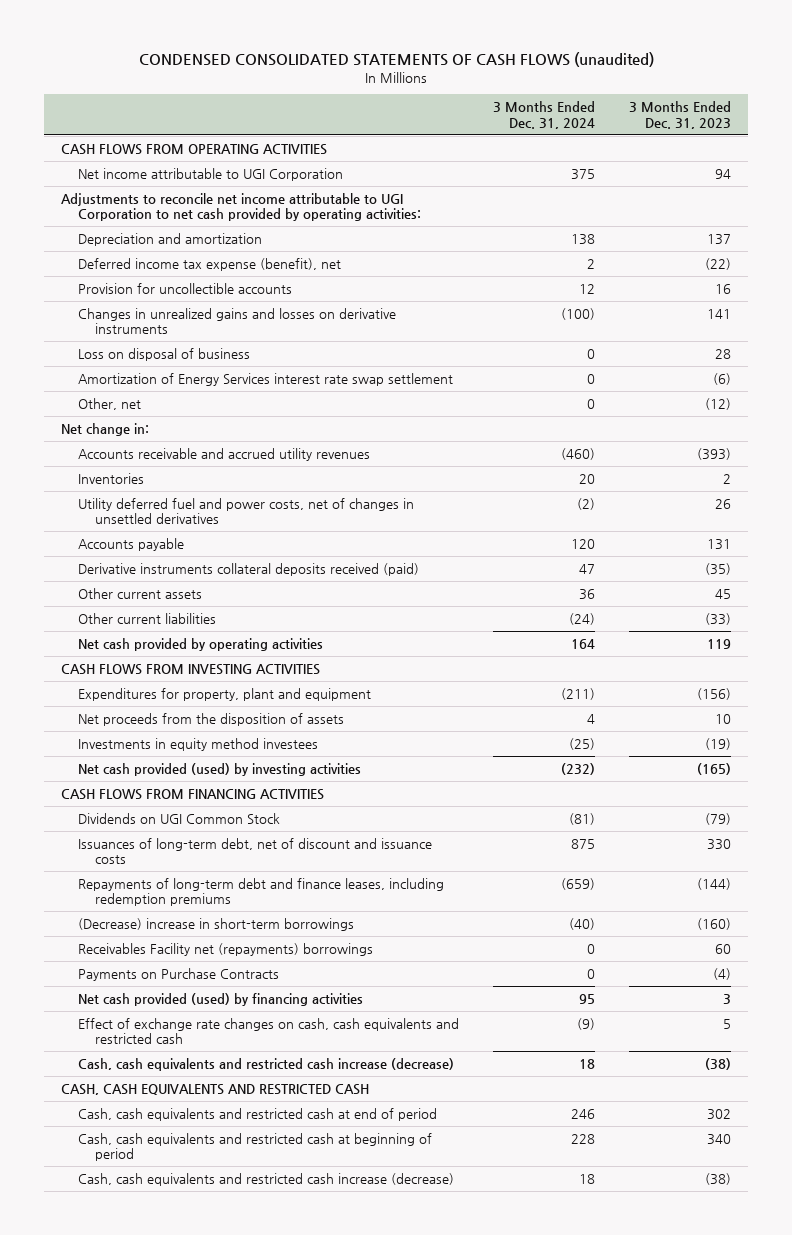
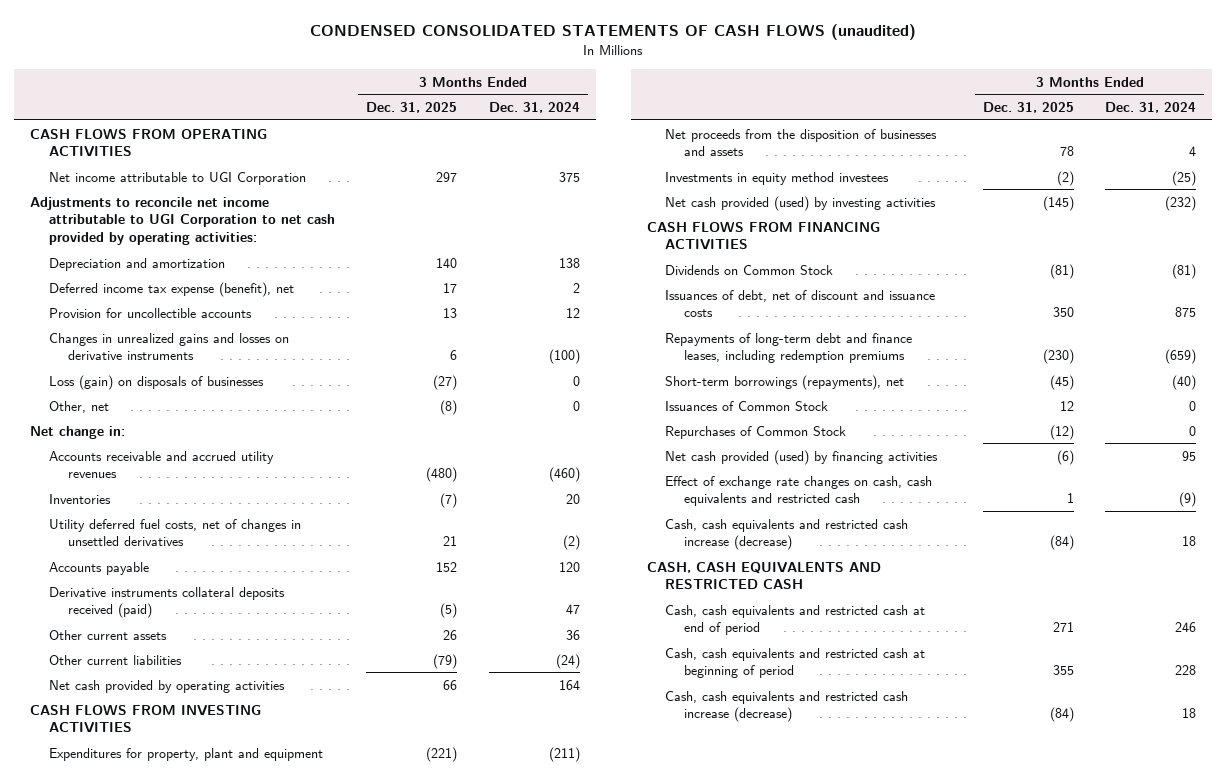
[628,101,731,129] 3 Months Ended Dec. 31, 2023 -> none
none -> [366,102,458,114] Dec. 31, 2025
[77,372,453,386] Amortization of Energy Services interest rate swap settlement -> none
[77,347,250,361] Loss on disposal of business -> [48,374,264,390] Loss (gain) on disposals of businesses
[77,497,414,525] Utility deferred fuel and power costs, net of changes in unsettled derivatives -> [48,518,301,547] Utility deferred fuel costs, net of changes in unsettled derivatives
[77,712,344,726] Net proceeds from the disposition of assets -> [665,128,938,157] Net proceeds from the disposition of businesses and assets
[77,812,280,824] Dividends on UGI Common Stock -> [665,264,834,275] Dividends on Common Stock
[77,837,432,865] Issuances of long-term debt, net of discount and issuance costs -> [665,289,936,318] Issuances of debt, net of discount and issuance costs
[77,942,373,956] Receivables Facility net (repayments) borrowings -> none
[77,967,279,981] Payments on Purchase Contracts -> none
[77,917,354,931] (Decrease) increase in short-term borrowings -> [665,374,905,390] Short-term borrowings (repayments), net
none -> [665,400,829,411] Issuances of Common Stock
none -> [665,425,847,439] Repurchases of Common Stock

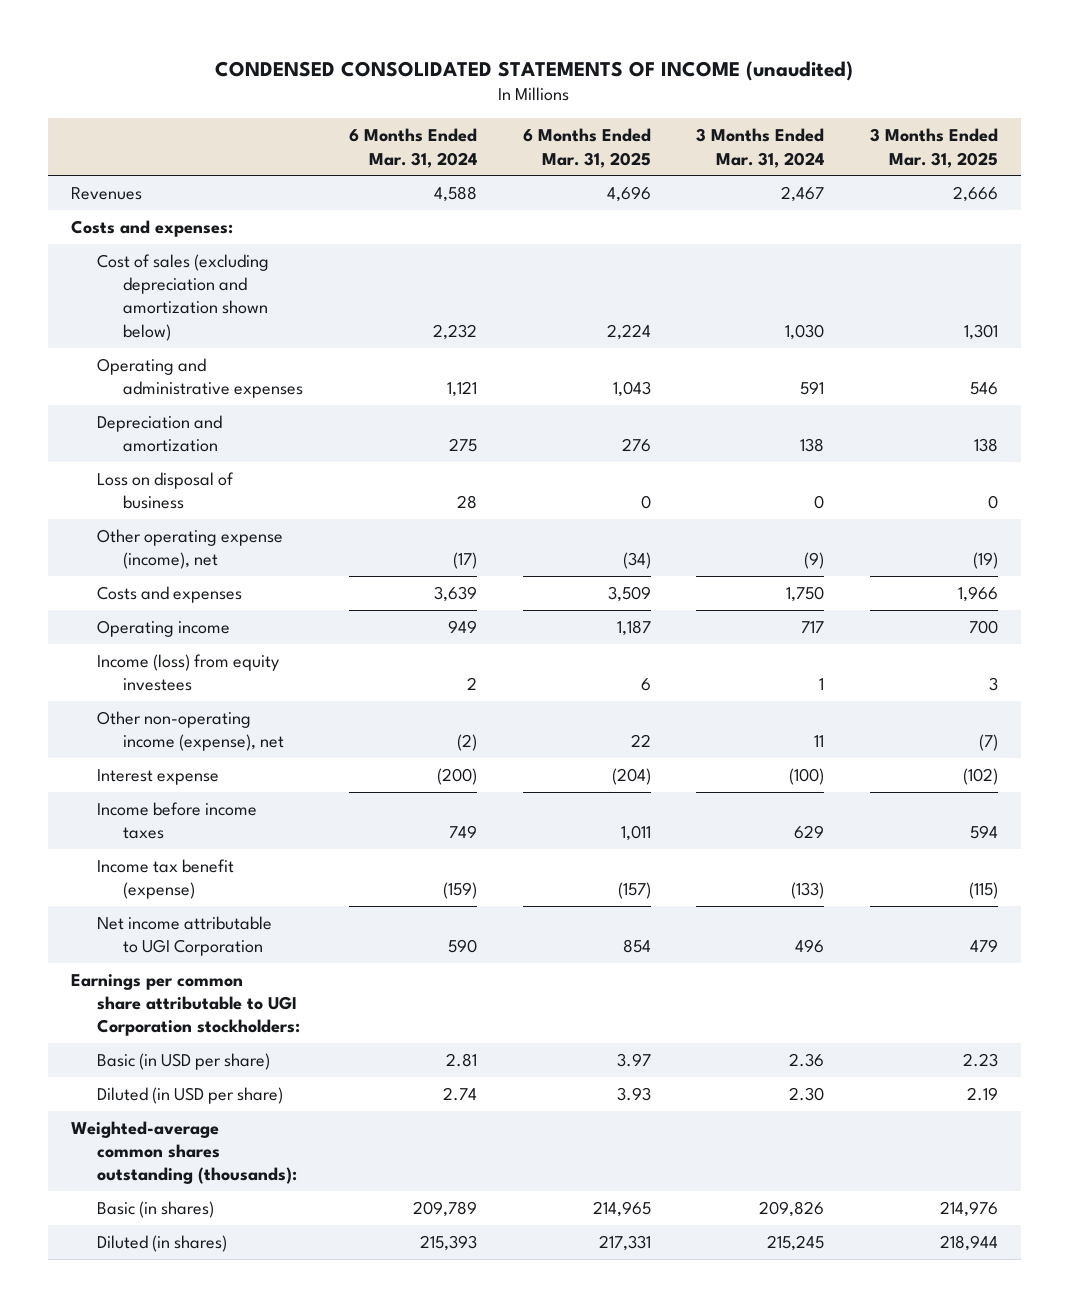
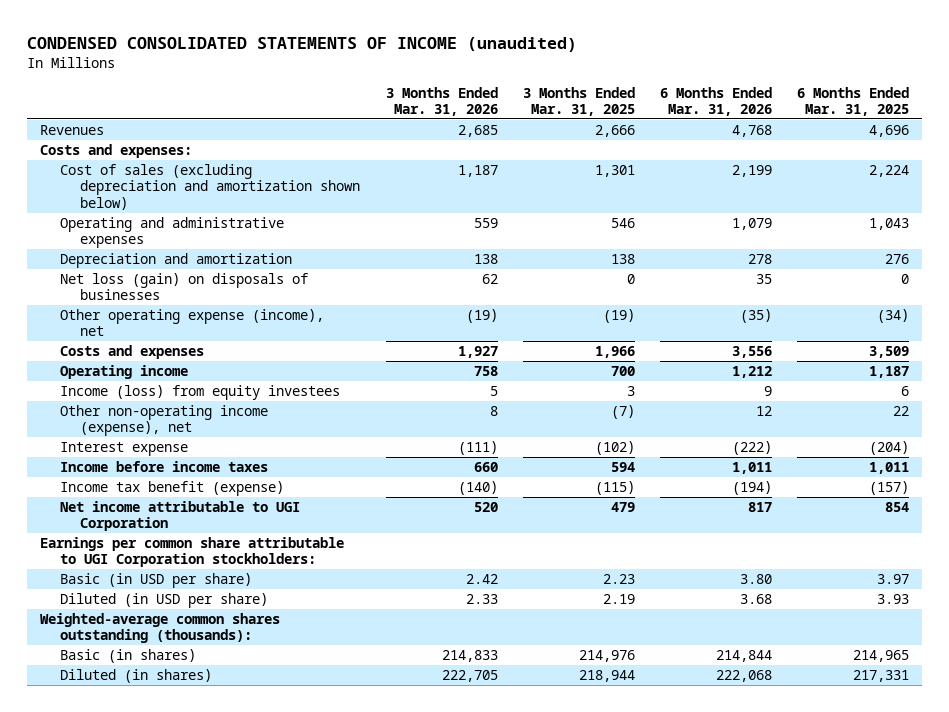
[349,128,478,168] 6 Months Ended Mar. 31, 2024 -> none
[696,128,825,168] 3 Months Ended Mar. 31, 2024 -> none
none -> [385,86,498,116] 3 Months Ended Mar. 31, 2026
none -> [659,86,772,116] 6 Months Ended Mar. 31, 2026
[97,471,235,510] Loss on disposal of business -> [60,273,309,301] Net loss (gain) on disposals of businesses

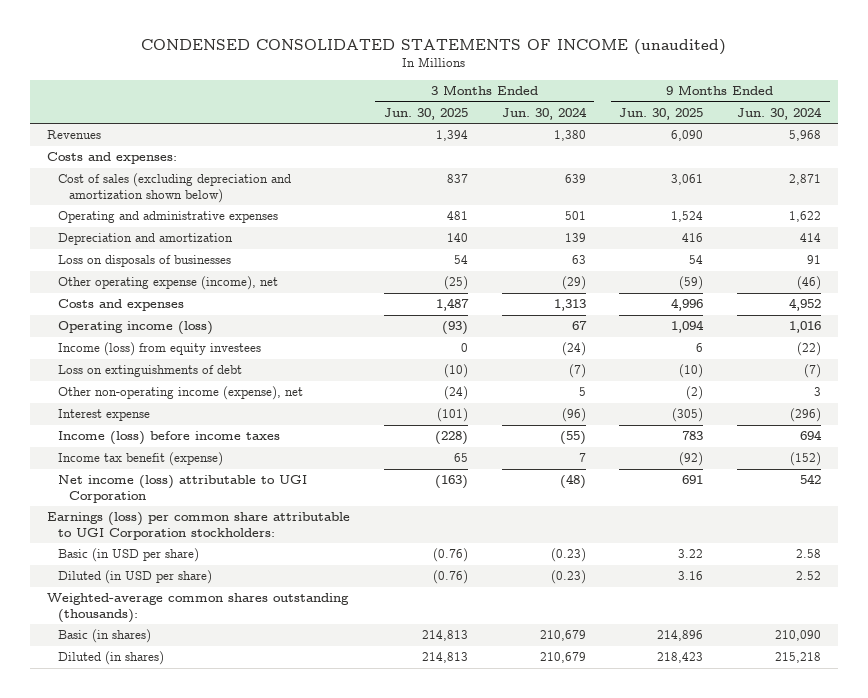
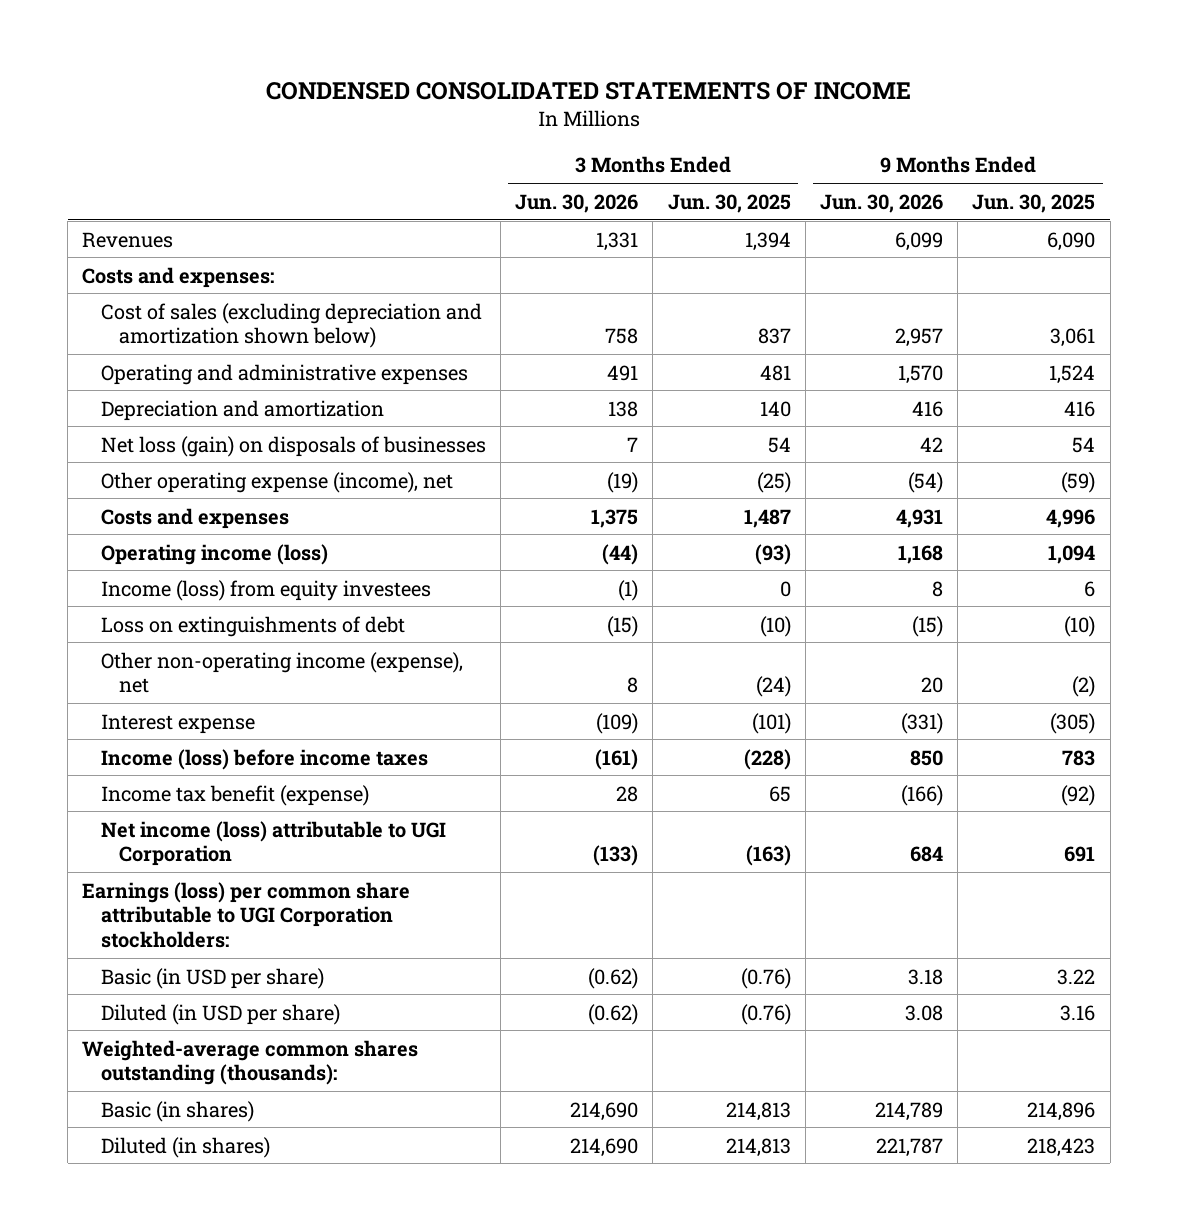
[141,38,727,55] CONDENSED CONSOLIDATED STATEMENTS OF INCOME (unaudited) -> [265,82,911,101] CONDENSED CONSOLIDATED STATEMENTS OF INCOME
[501,106,587,120] Jun. 30, 2024 -> none
[737,106,823,120] Jun. 30, 2024 -> none
none -> [515,193,639,213] Jun. 30, 2026
none -> [820,193,944,213] Jun. 30, 2026
[58,255,232,268] Loss on disposals of businesses -> [100,435,486,457] Net loss (gain) on disposals of businesses

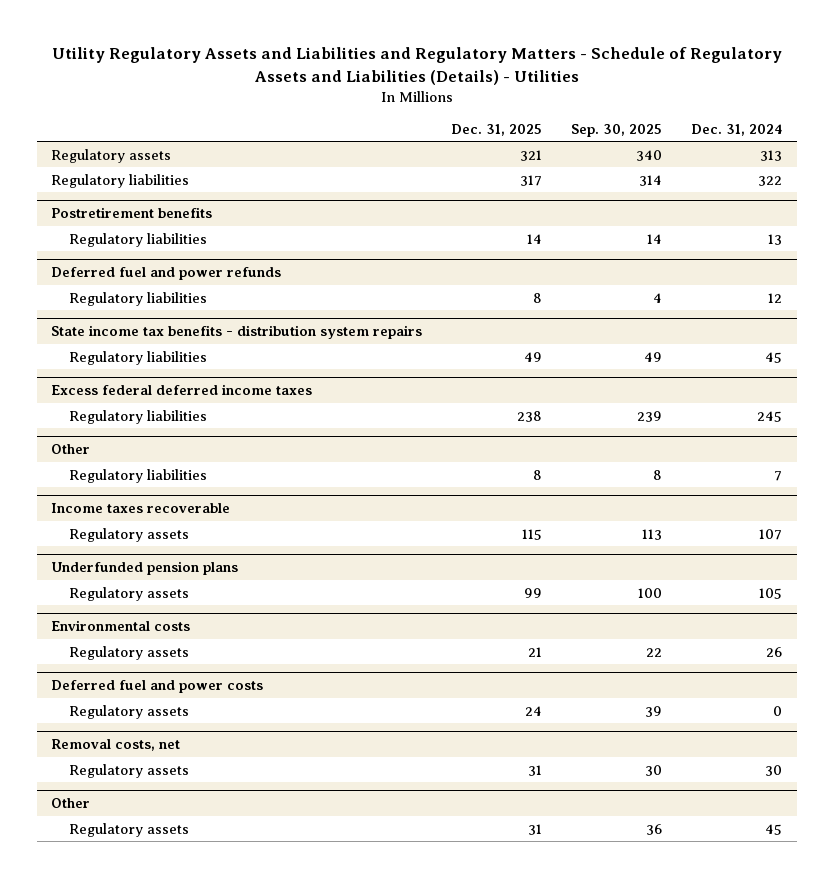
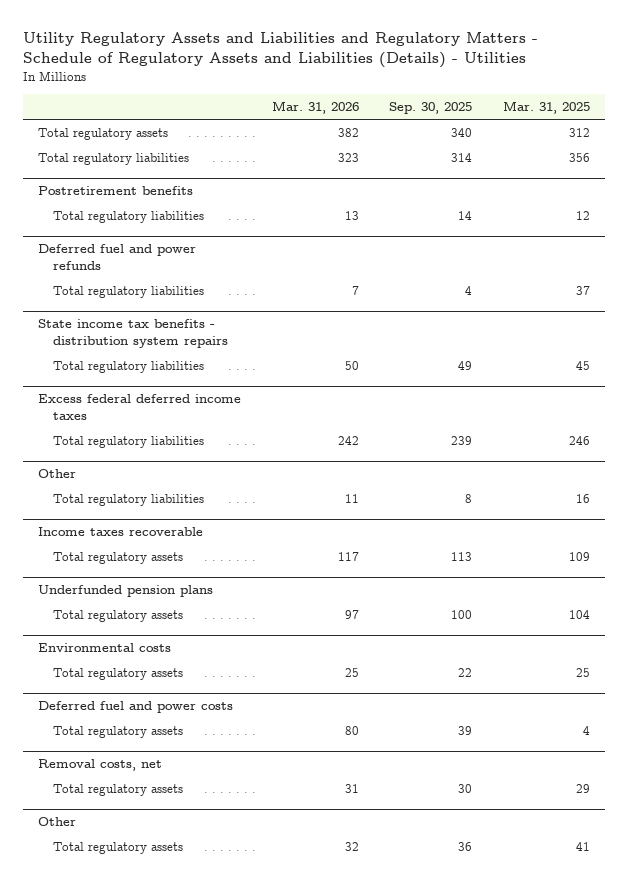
[451,123,543,136] Dec. 31, 2025 -> none
[691,123,783,136] Dec. 31, 2024 -> none
none -> [271,101,359,115] Mar. 31, 2026
none -> [502,101,590,115] Mar. 31, 2025
[51,148,172,163] Regulatory assets -> [37,128,168,141] Total regulatory assets
[51,173,190,188] Regulatory liabilities -> [37,153,189,166] Total regulatory liabilities
[69,232,208,247] Regulatory liabilities -> [53,211,205,224] Total regulatory liabilities
[69,291,208,306] Regulatory liabilities -> [53,286,205,299] Total regulatory liabilities
[69,350,208,365] Regulatory liabilities -> [53,361,205,374] Total regulatory liabilities
[69,409,208,424] Regulatory liabilities -> [53,436,205,449] Total regulatory liabilities
[69,468,208,483] Regulatory liabilities -> [53,494,205,507] Total regulatory liabilities
[69,527,190,542] Regulatory assets -> [53,552,184,565] Total regulatory assets
[69,586,190,601] Regulatory assets -> [53,610,184,623] Total regulatory assets
[69,645,190,660] Regulatory assets -> [53,668,184,681] Total regulatory assets
[69,704,190,719] Regulatory assets -> [53,726,184,739] Total regulatory assets
[69,763,190,778] Regulatory assets -> [53,784,184,797] Total regulatory assets
[69,822,190,837] Regulatory assets -> [53,842,184,855] Total regulatory assets

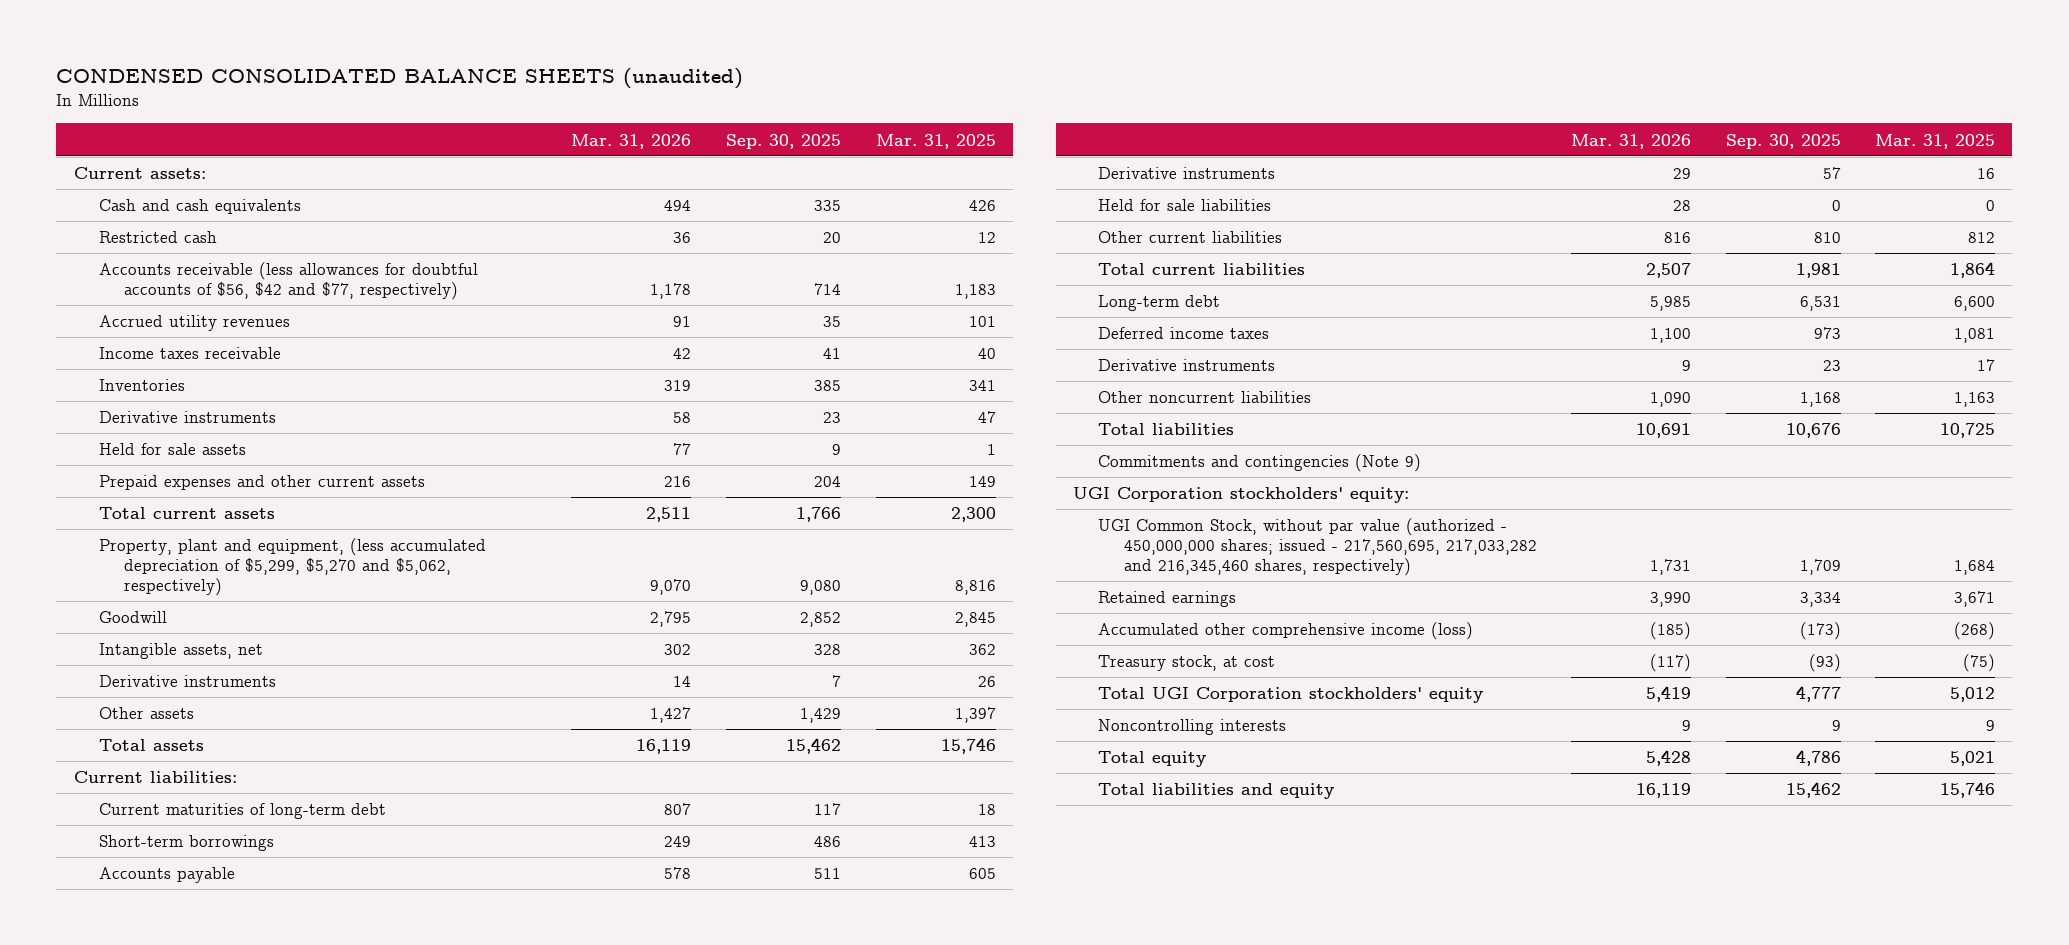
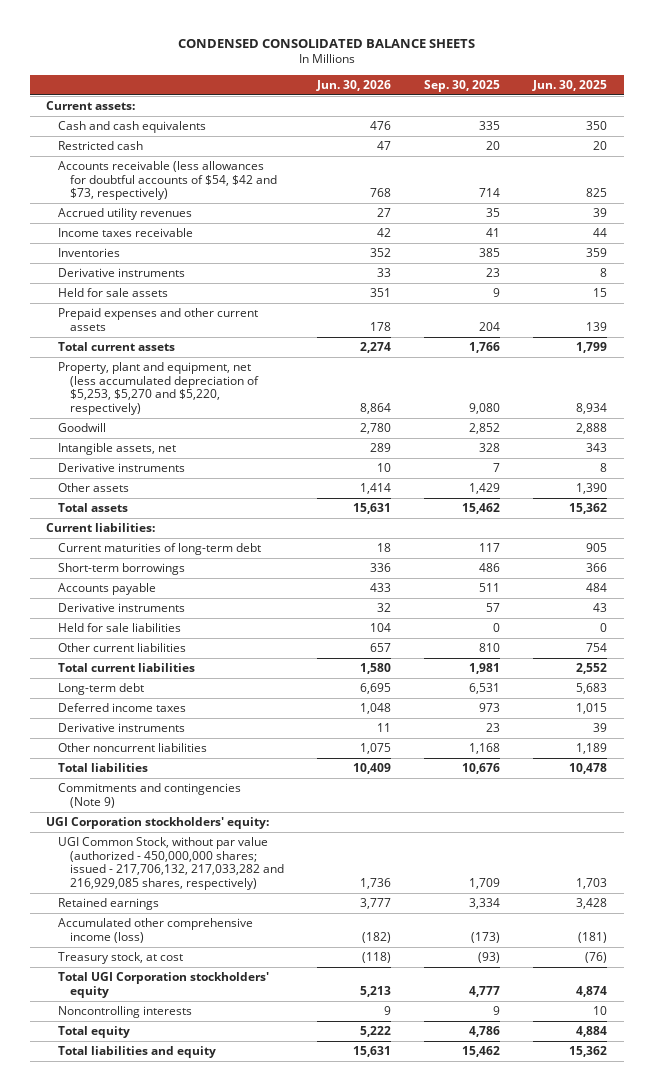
[56,67,744,89] CONDENSED CONSOLIDATED BALANCE SHEETS (unaudited) -> [177,38,475,48] CONDENSED CONSOLIDATED BALANCE SHEETS
[571,133,692,149] Mar. 31, 2026 -> none
[875,133,996,149] Mar. 31, 2025 -> none
none -> [315,79,391,91] Jun. 30, 2026
none -> [532,79,608,91] Jun. 30, 2025
[98,262,478,301] Accounts receivable (less allowances for doubtful accounts of $56, $42 and $77, respectively) -> [58,161,277,201] Accounts receivable (less allowances for doubtful accounts of $54, $42 and $73, respectively)
[98,538,486,597] Property, plant and equipment, (less accumulated depreciation of $5,299, $5,270 and $5,062, respectively) -> [58,362,259,415] Property, plant and equipment, net (less accumulated depreciation of $5,253, $5,270 and $5,220, respectively)
[1098,518,1537,577] UGI Common Stock, without par value (authorized - 450,000,000 shares; issued - 217,560,695, 217,033,282 and 216,345,460 shares, respectively) -> [58,837,284,890] UGI Common Stock, without par value (authorized - 450,000,000 shares; issued - 217,706,132, 217,033,282 and 216,929,085 shares, respectively)

